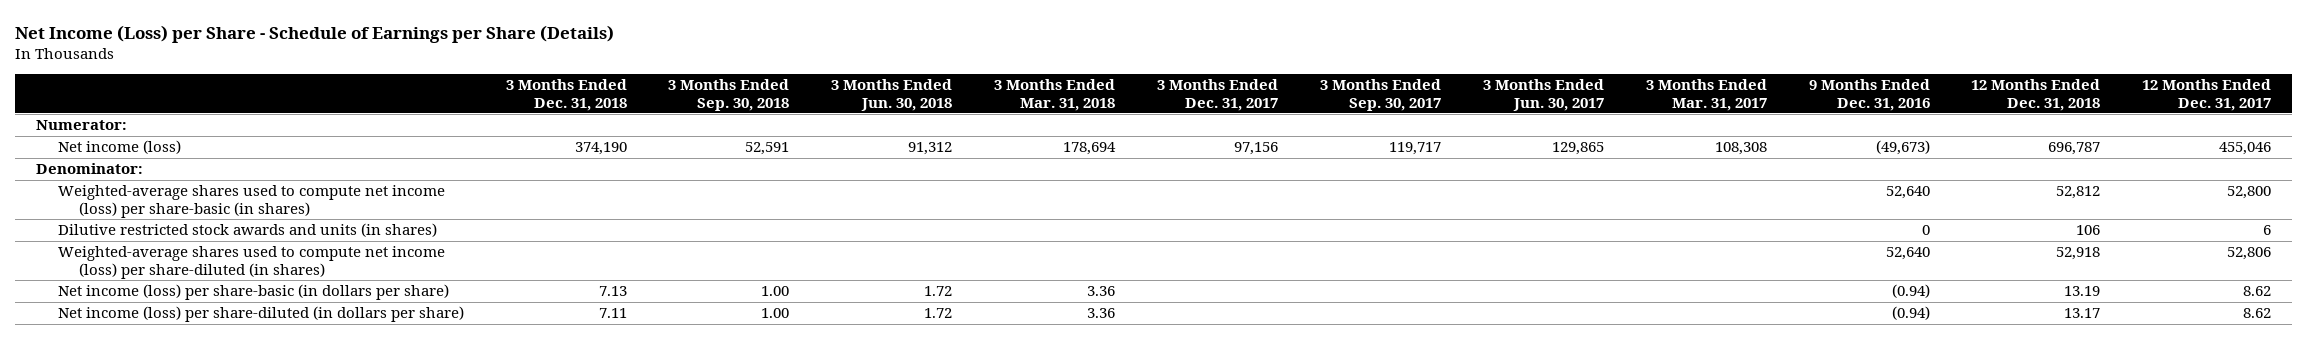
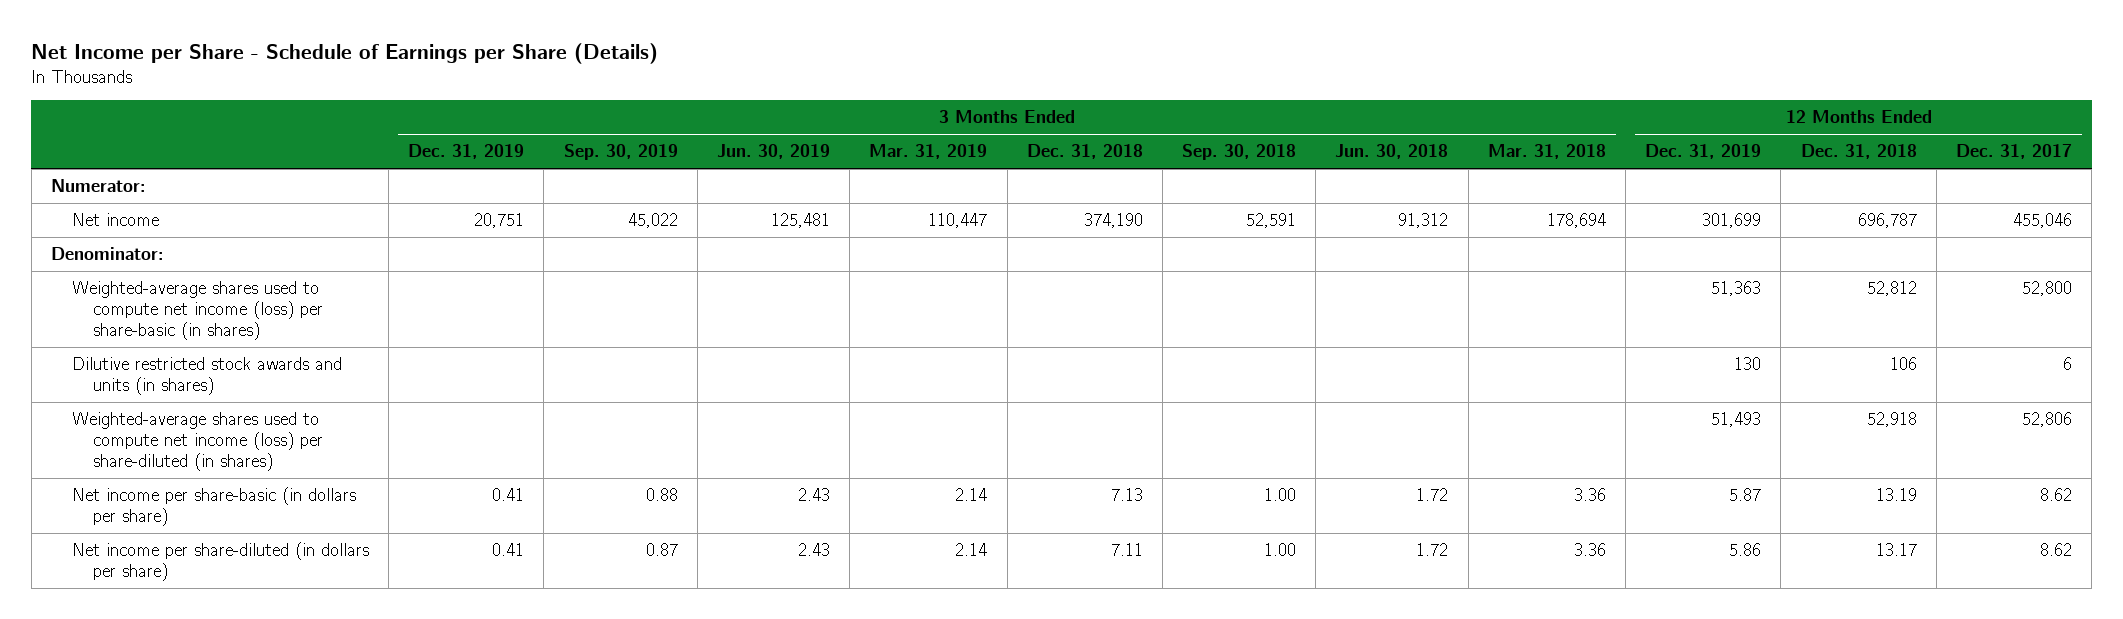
[15,24,615,43] Net Income (Loss) per Share - Schedule of Earnings per Share (Details) -> [31,42,659,64] Net Income per Share - Schedule of Earnings per Share (Details)
[1157,79,1279,111] 3 Months Ended Dec. 31, 2017 -> none
[1319,79,1441,111] 3 Months Ended Sep. 30, 2017 -> none
[1482,79,1604,111] 3 Months Ended Jun. 30, 2017 -> none
[1645,79,1767,111] 3 Months Ended Mar. 31, 2017 -> none
[1808,79,1930,111] 9 Months Ended Dec. 31, 2016 -> none
none -> [408,144,525,160] Dec. 31, 2019
none -> [563,144,678,161] Sep. 30, 2019
none -> [716,144,830,160] Jun. 30, 2019
none -> [869,144,988,160] Mar. 31, 2019
none -> [1645,144,1762,160] Dec. 31, 2019
[57,140,181,155] Net income (loss) -> [71,213,159,227] Net income
[57,284,449,301] Net income (loss) per share-basic (in dollars per share) -> [71,487,356,526] Net income per share-basic (in dollars per share)
[57,306,464,323] Net income (loss) per share-diluted (in dollars per share) -> [71,542,369,581] Net income per share-diluted (in dollars per share)

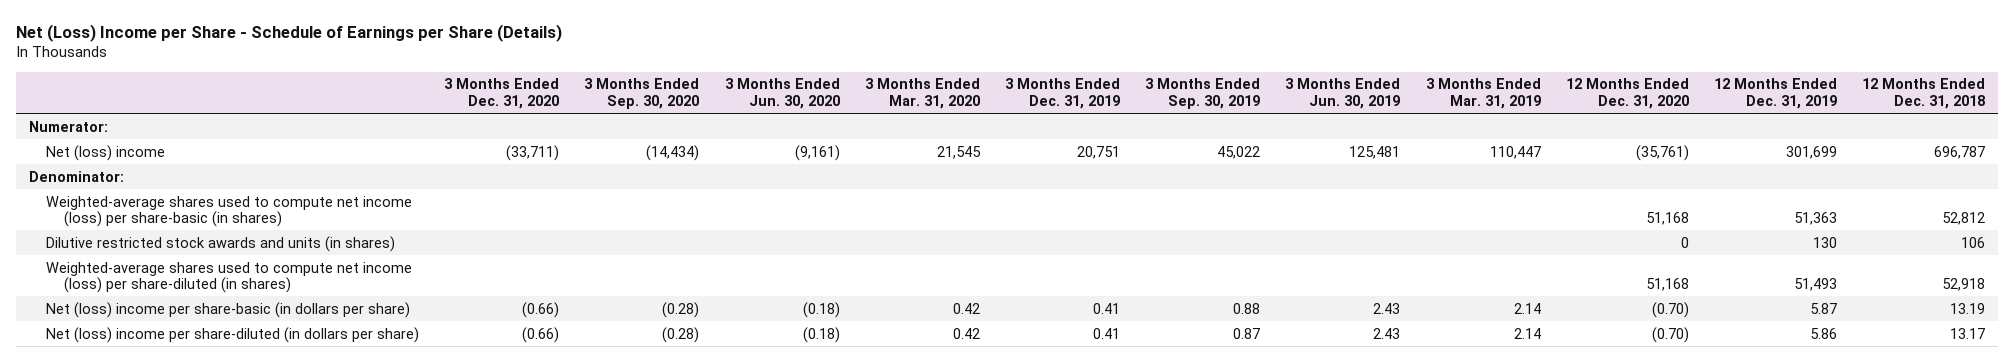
[31,42,659,64] Net Income per Share - Schedule of Earnings per Share (Details) -> [15,24,562,43] Net (Loss) Income per Share - Schedule of Earnings per Share (Details)
[1026,144,1143,160] Dec. 31, 2018 -> none
[1182,144,1297,161] Sep. 30, 2018 -> none
[1335,144,1449,160] Jun. 30, 2018 -> none
[1487,144,1606,160] Mar. 31, 2018 -> none
[1955,144,2072,160] Dec. 31, 2017 -> none
none -> [444,78,560,109] 3 Months Ended Dec. 31, 2020
none -> [584,78,700,109] 3 Months Ended Sep. 30, 2020
none -> [724,78,840,109] 3 Months Ended Jun. 30, 2020
none -> [864,78,980,109] 3 Months Ended Mar. 31, 2020
none -> [1565,78,1689,109] 12 Months Ended Dec. 31, 2020
[71,213,159,227] Net income -> [46,144,166,161] Net (loss) income
[71,487,356,526] Net income per share-basic (in dollars per share) -> [46,301,411,318] Net (loss) income per share-basic (in dollars per share)
[71,542,369,581] Net income per share-diluted (in dollars per share) -> [46,326,420,343] Net (loss) income per share-diluted (in dollars per share)

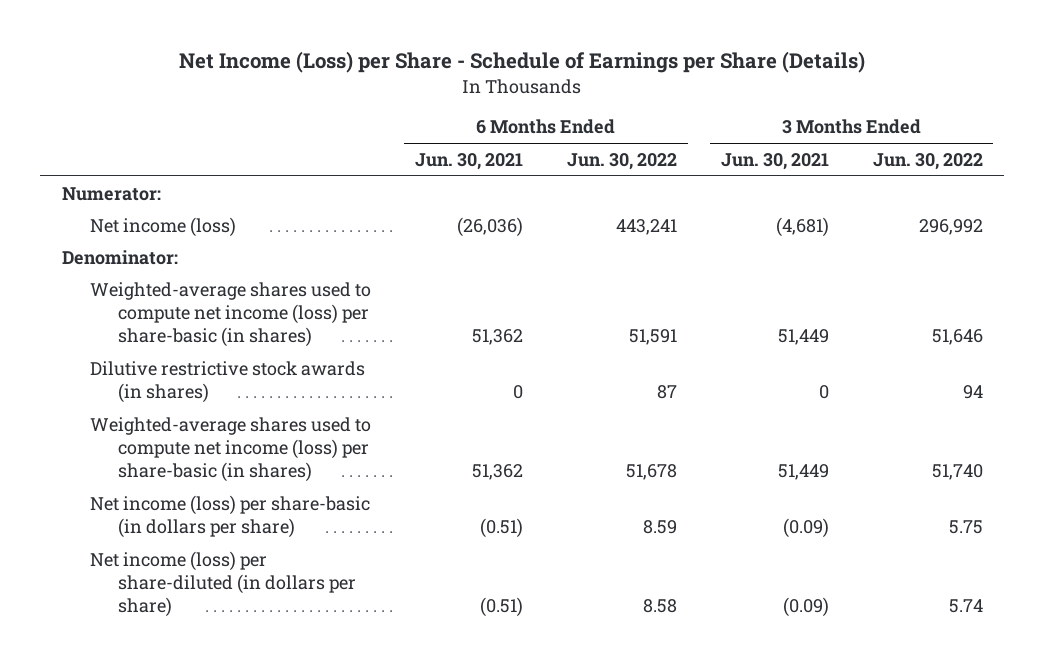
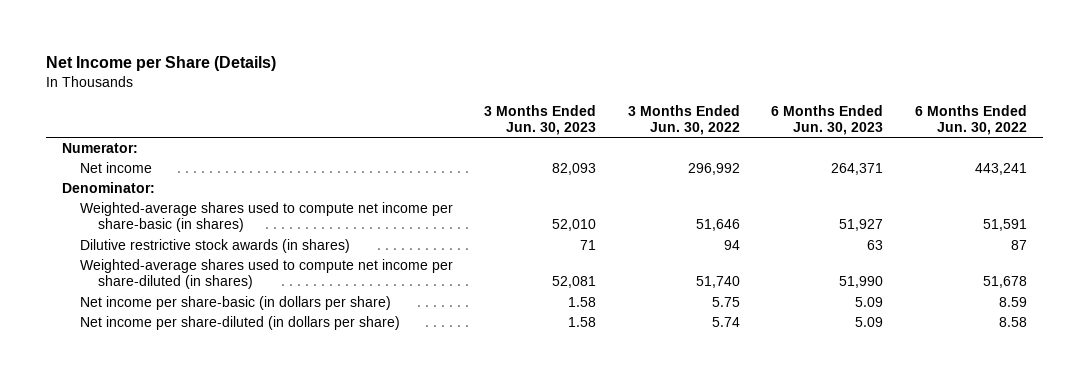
[179,51,866,74] Net Income (Loss) per Share - Schedule of Earnings per Share (Details) -> [45,55,276,71] Net Income per Share (Details)
[415,152,524,170] Jun. 30, 2021 -> none
[720,152,829,170] Jun. 30, 2021 -> none
none -> [484,104,597,135] 3 Months Ended Jun. 30, 2023
none -> [771,104,884,135] 6 Months Ended Jun. 30, 2023
[90,216,237,237] Net income (loss) -> [79,162,152,174] Net income
[90,281,372,348] Weighted-average shares used to compute net income (loss) per share-basic (in shares) -> [79,202,453,233] Weighted-average shares used to compute net income per share-basic (in shares)
[90,416,372,483] Weighted-average shares used to compute net income (loss) per share-basic (in shares) -> [79,259,453,290] Weighted-average shares used to compute net income per share-diluted (in shares)
[90,494,371,538] Net income (loss) per share-basic (in dollars per share) -> [79,296,391,311] Net income per share-basic (in dollars per share)
[90,550,357,618] Net income (loss) per share-diluted (in dollars per share) -> [79,316,400,331] Net income per share-diluted (in dollars per share)

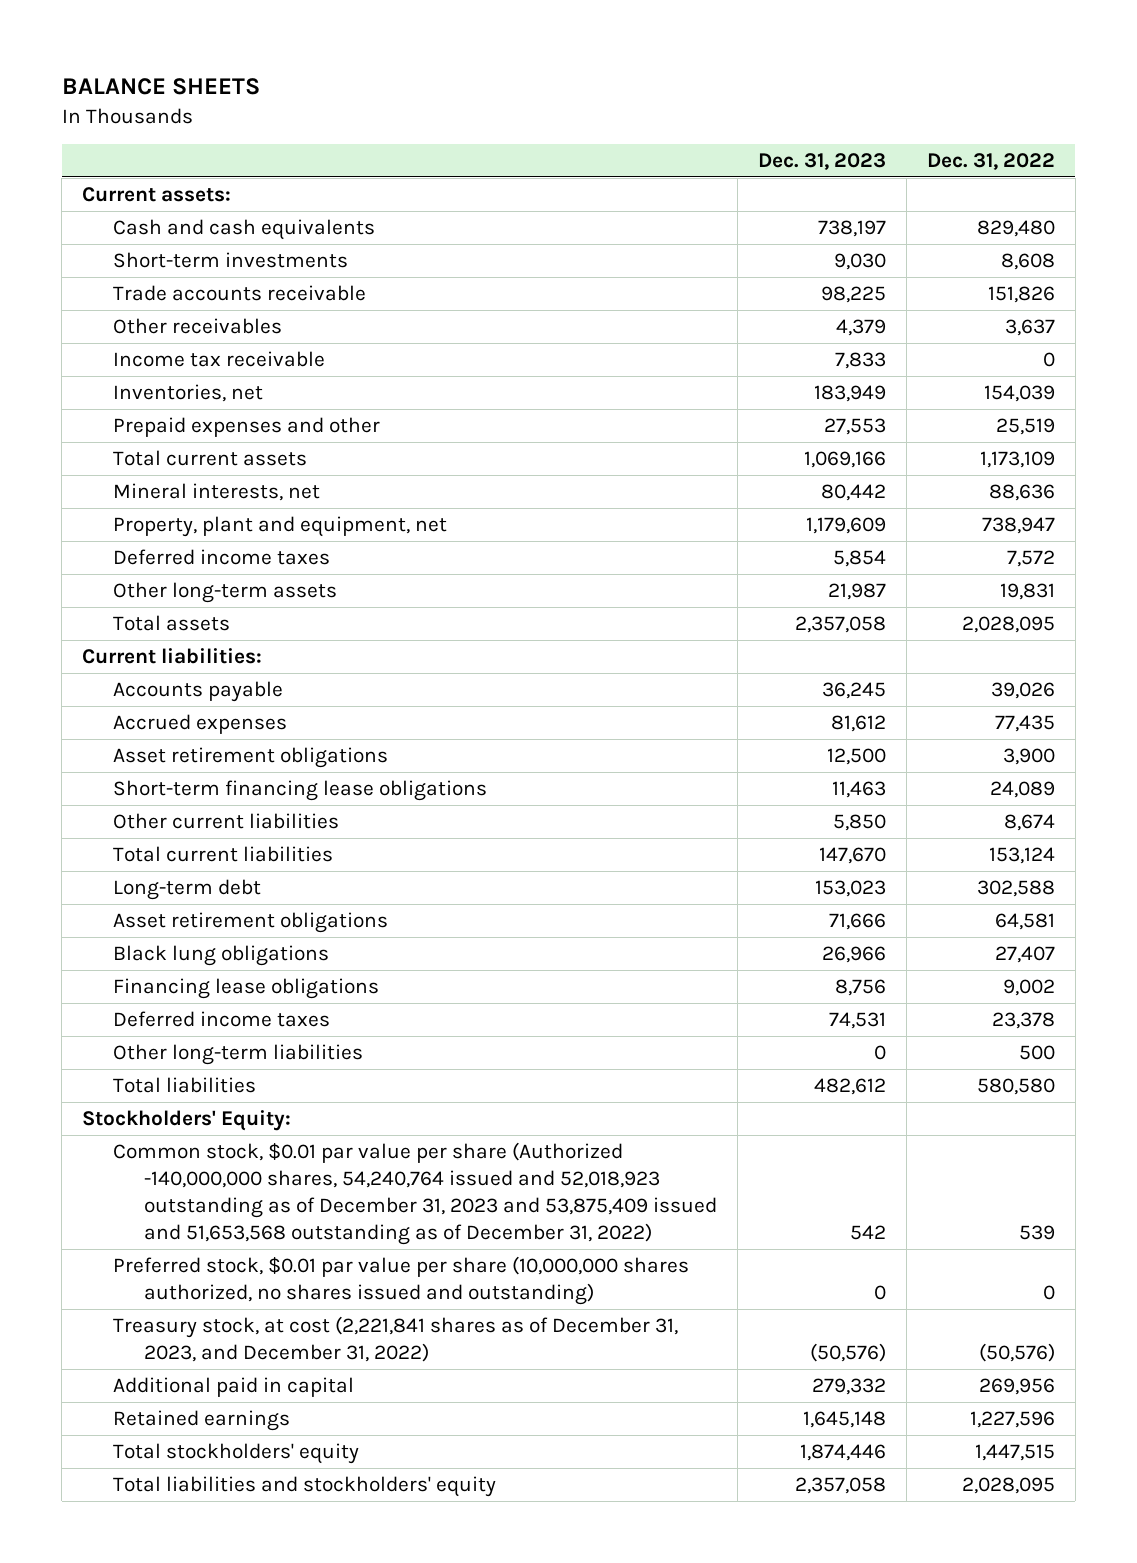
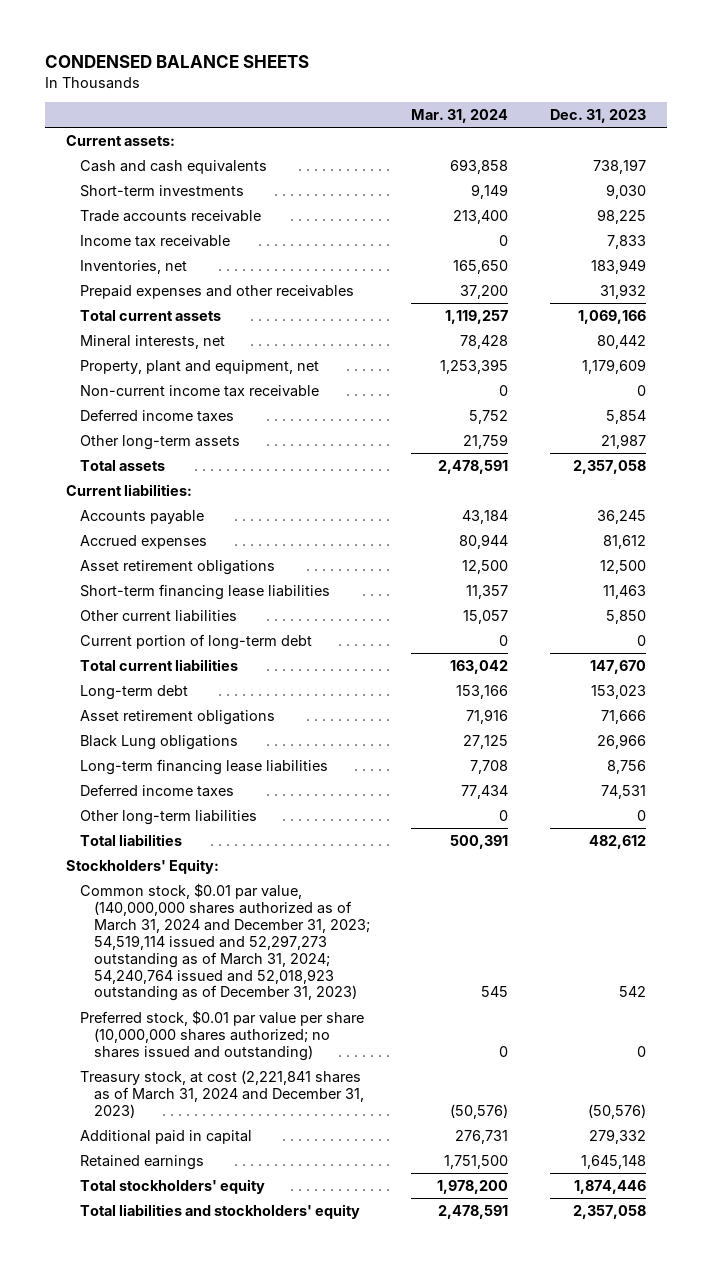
[61,78,260,96] BALANCE SHEETS -> [45,54,310,68] CONDENSED BALANCE SHEETS
[926,152,1055,170] Dec. 31, 2022 -> none
none -> [411,109,509,124] Mar. 31, 2024
[113,318,283,335] Other receivables -> none
[113,417,381,438] Prepaid expenses and other -> [79,284,354,299] Prepaid expenses and other receivables
[824,418,887,436] 27,553 -> [600,283,647,299] 31,932
none -> [79,384,319,397] Non-current income tax receivable
[113,780,488,802] Short-term financing lease obligations -> [79,583,330,600] Short-term financing lease liabilities
none -> [79,633,312,650] Current portion of long-term debt
[113,945,330,967] Black lung obligations -> [79,734,238,750] Black Lung obligations
[113,978,380,1000] Financing lease obligations -> [79,758,328,775] Long-term financing lease liabilities
[113,1142,718,1246] Common stock, $0.01 par value per share (Authorized -140,000,000 shares, 54,240,764 issued and 52,018,923 outstanding as of December 31, 2023 and 53,875,409 issued and 51,653,568 outstanding as of December 31, 2022) -> [79,882,370,1002] Common stock, $0.01 par value, (140,000,000 shares authorized as of March 31, 2024 and December 31, 2023; 54,519,114 issued and 52,297,273 outstanding as of March 31, 2024; 54,240,764 issued and 52,018,923 outstanding as of December 31, 2023)
[113,1256,690,1306] Preferred stock, $0.01 par value per share (10,000,000 shares authorized, no shares issued and outstanding) -> [79,1009,364,1061] Preferred stock, $0.01 par value per share (10,000,000 shares authorized; no shares issued and outstanding)
[113,1316,679,1363] Treasury stock, at cost (2,221,841 shares as of December 31, 2023, and December 31, 2022) -> [79,1069,364,1118] Treasury stock, at cost (2,221,841 shares as of March 31, 2024 and December 31, 2023)

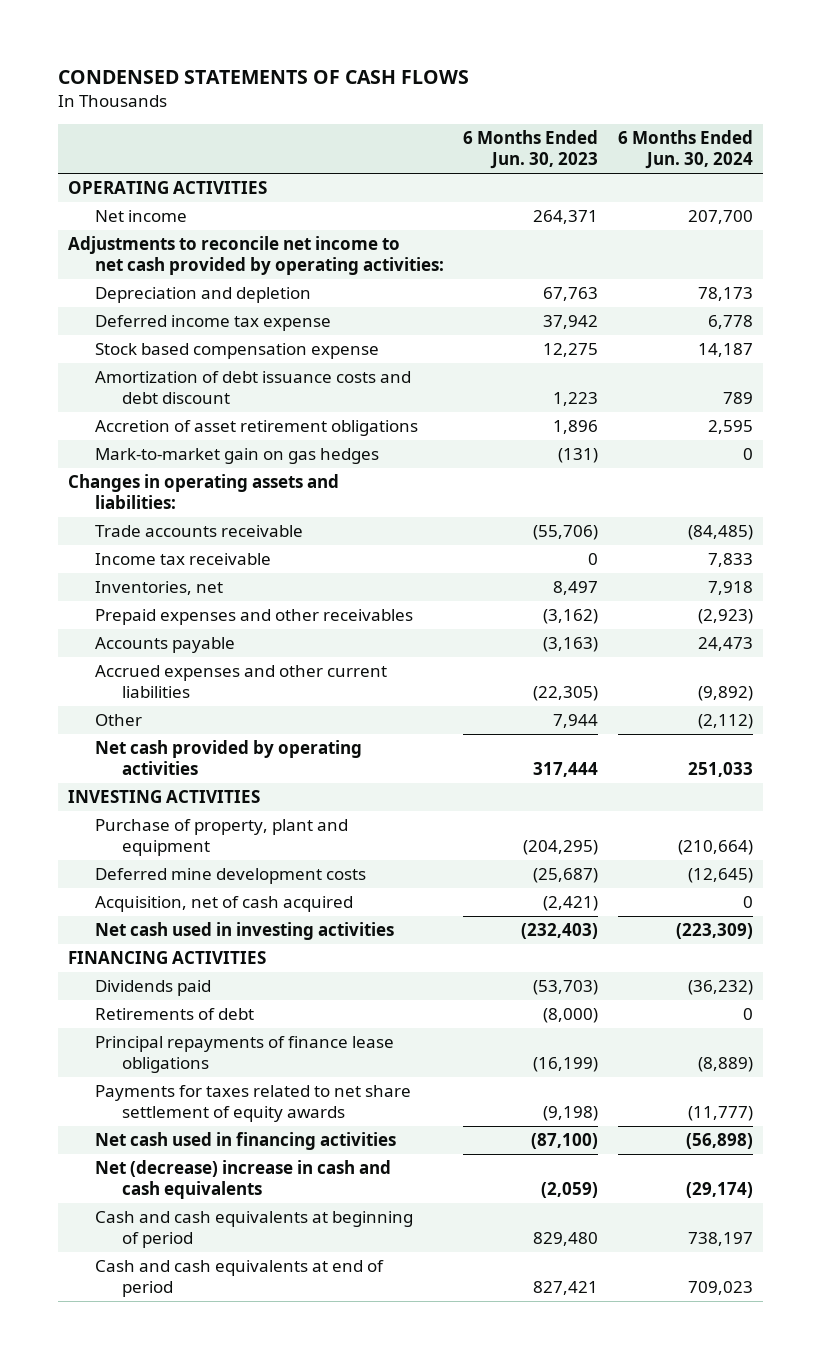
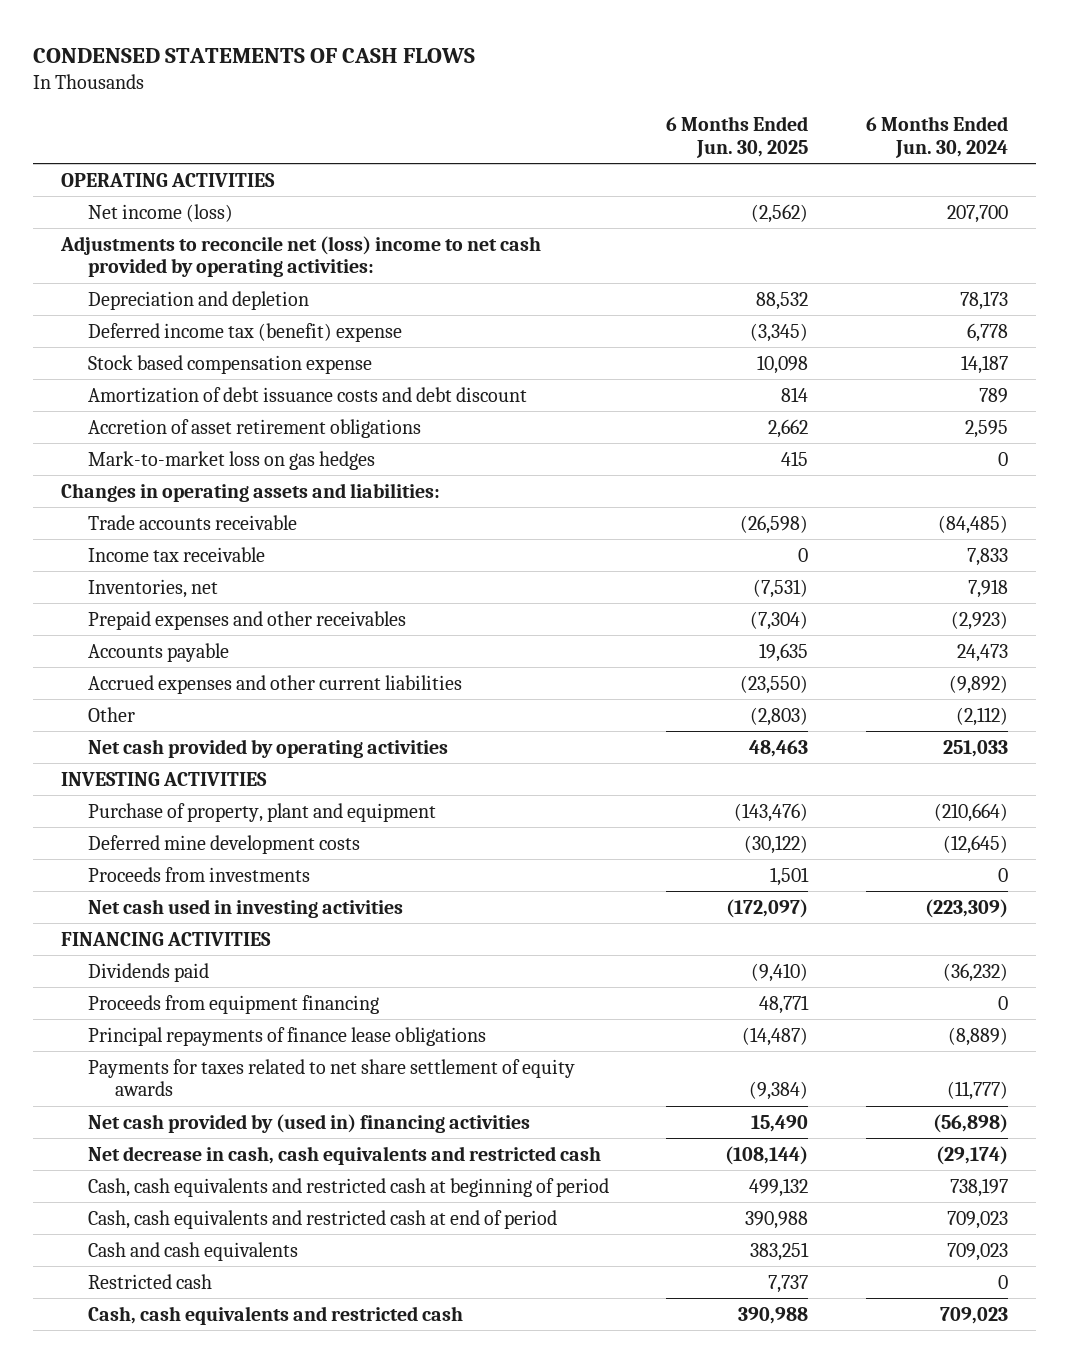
[463,130,599,170] 6 Months Ended Jun. 30, 2023 -> none
none -> [666,116,809,159] 6 Months Ended Jun. 30, 2025
[94,209,187,222] Net income -> [87,203,233,222] Net income (loss)
[67,235,444,276] Adjustments to reconcile net income to net cash provided by operating activities: -> [60,235,542,278] Adjustments to reconcile net (loss) income to net cash provided by operating activities:
[94,314,331,331] Deferred income tax expense -> [87,322,402,342] Deferred income tax (benefit) expense
[94,447,379,464] Mark-to-market gain on gas hedges -> [87,450,375,470] Mark-to-market loss on gas hedges
[94,895,353,912] Acquisition, net of cash acquired -> none
none -> [87,866,310,882] Proceeds from investments
[94,1007,254,1020] Retirements of debt -> none
none -> [87,994,379,1014] Proceeds from equipment financing
[94,1131,396,1150] Net cash used in financing activities -> [87,1113,530,1133] Net cash provided by (used in) financing activities
[94,1159,391,1200] Net (decrease) increase in cash and cash equivalents -> [87,1145,601,1165] Net decrease in cash, cash equivalents and restricted cash
[94,1210,413,1249] Cash and cash equivalents at beginning of period -> [87,1177,609,1197] Cash, cash equivalents and restricted cash at beginning of period
[94,1259,384,1298] Cash and cash equivalents at end of period -> [87,1209,557,1229] Cash, cash equivalents and restricted cash at end of period
none -> [87,1241,298,1261] Cash and cash equivalents
none -> [87,1273,212,1289] Restricted cash
none -> [87,1305,463,1325] Cash, cash equivalents and restricted cash

